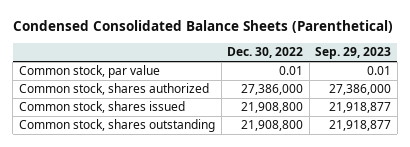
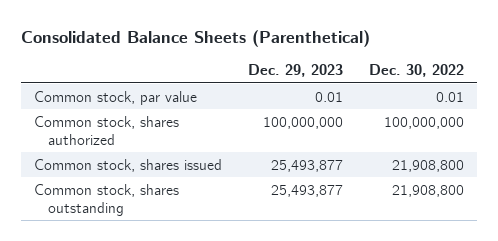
[12,20,393,34] Condensed Consolidated Balance Sheets (Parenthetical) -> [20,29,370,47] Consolidated Balance Sheets (Parenthetical)
[315,47,392,60] Sep. 29, 2023 -> none
none -> [247,63,343,77] Dec. 29, 2023
[241,84,304,96] 27,386,000 -> [384,116,465,129] 100,000,000

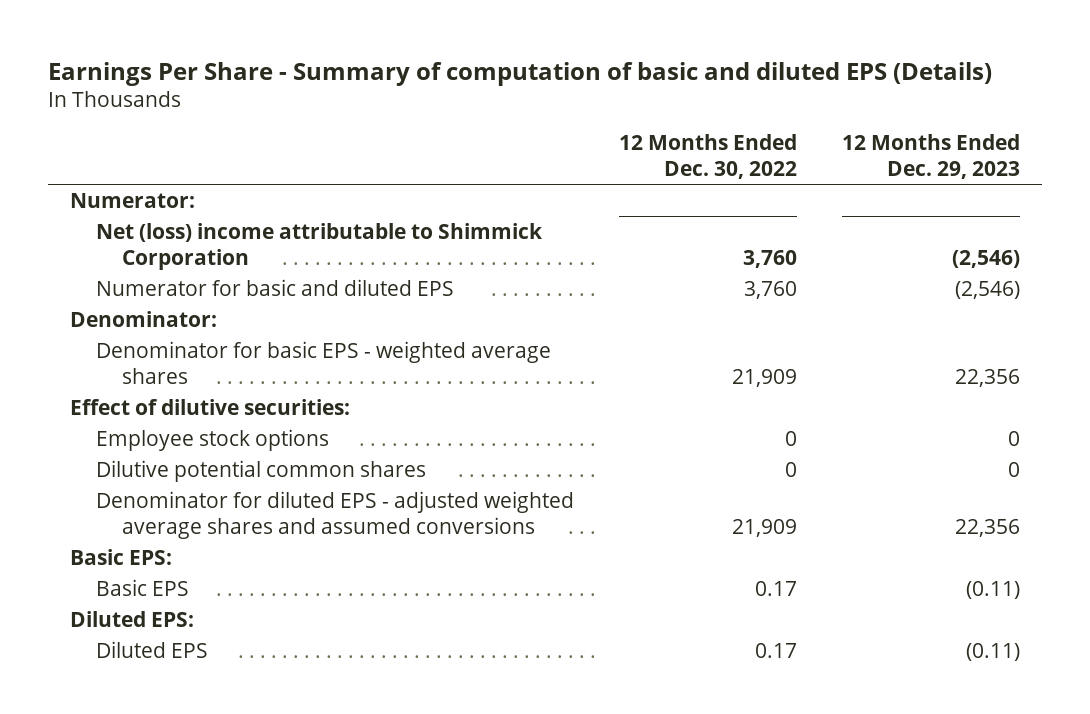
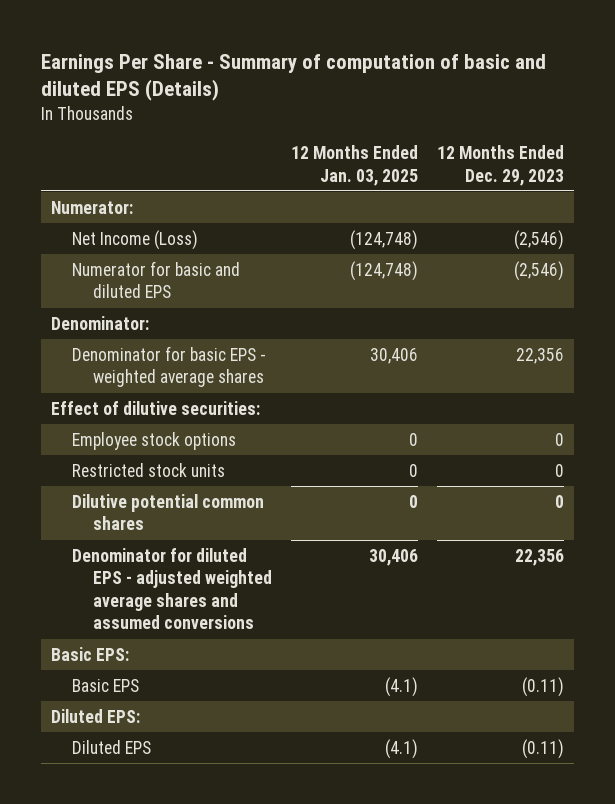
[618,134,797,180] 12 Months Ended Dec. 30, 2022 -> none
none -> [291,145,419,186] 12 Months Ended Jan. 03, 2025
[95,222,543,270] Net (loss) income attributable to Shimmick Corporation -> [71,229,198,250] Net Income (Loss)
none -> [71,462,225,477] Restricted stock units

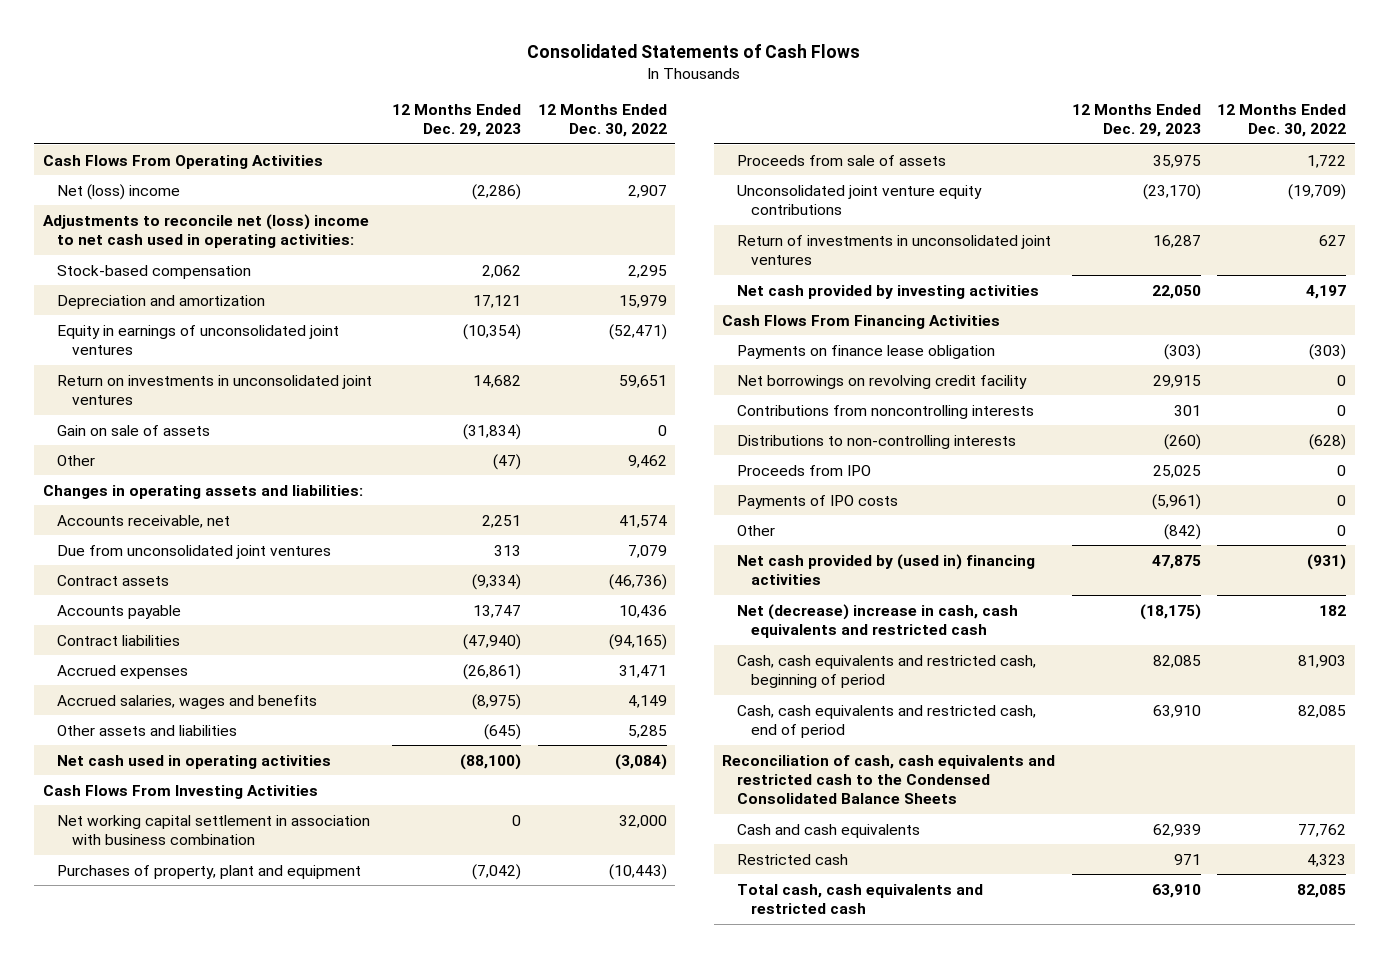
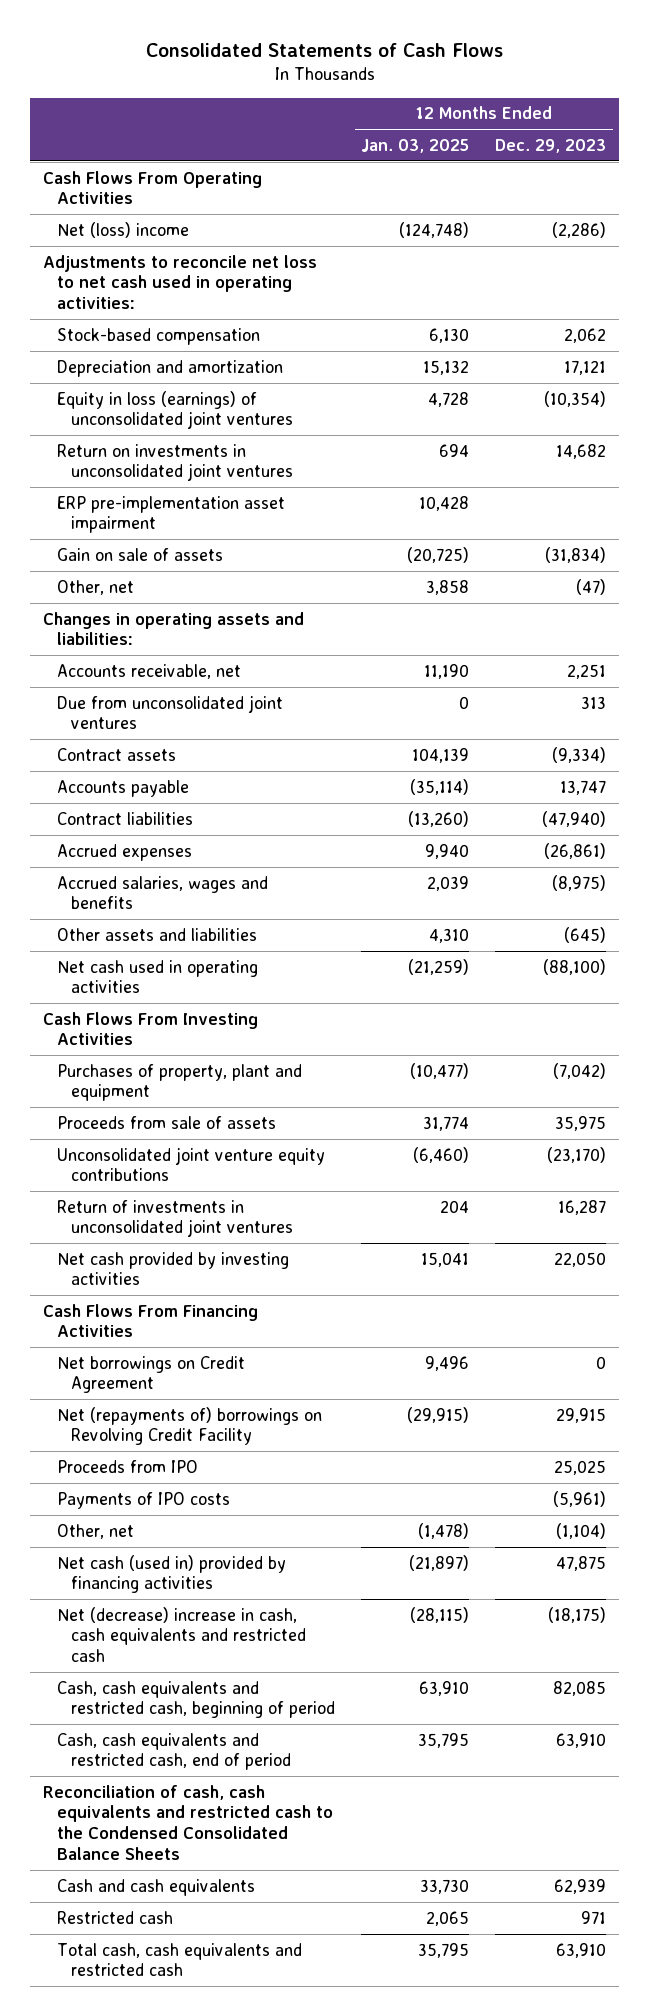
[537,103,667,138] 12 Months Ended Dec. 30, 2022 -> none
none -> [361,138,470,153] Jan. 03, 2025
[42,213,369,248] Adjustments to reconcile net (loss) income to net cash used in operating activities: -> [43,254,318,310] Adjustments to reconcile net loss to net cash used in operating activities:
[57,324,340,355] Equity in earnings of unconsolidated joint ventures -> [57,390,293,430] Equity in loss (earnings) of unconsolidated joint ventures
none -> [57,495,286,534] ERP pre-implementation asset impairment
[57,454,96,466] Other -> [57,579,135,595] Other, net
[57,814,371,845] Net working capital settlement in association with business combination -> none
[736,344,995,359] Payments on finance lease obligation -> none
[736,404,1034,419] Contributions from noncontrolling interests -> none
[736,434,1016,449] Distributions to non-controlling interests -> none
[736,374,1027,389] Net borrowings on revolving credit facility -> [57,1355,246,1394] Net borrowings on Credit Agreement
[1152,374,1201,388] 29,915 -> [596,1355,607,1369] 0
none -> [57,1406,323,1446] Net (repayments of) borrowings on Revolving Credit Facility
[736,524,775,536] Other -> [57,1523,135,1539] Other, net
[1163,523,1201,540] (842) -> [556,1522,607,1539] (1,104)
[736,553,1035,585] Net cash provided by (used in) financing activities -> [57,1554,287,1594] Net cash (used in) provided by financing activities

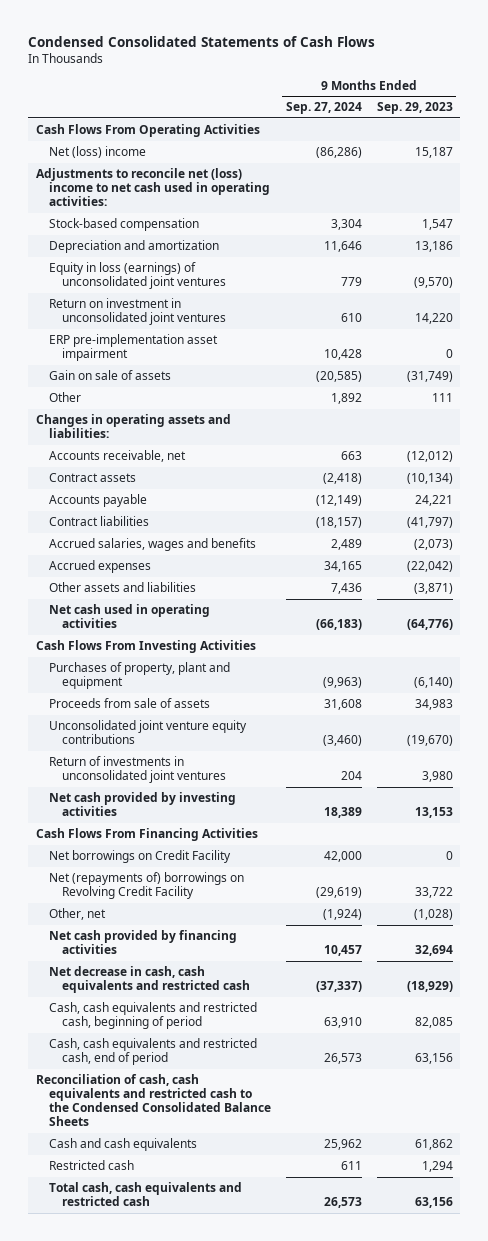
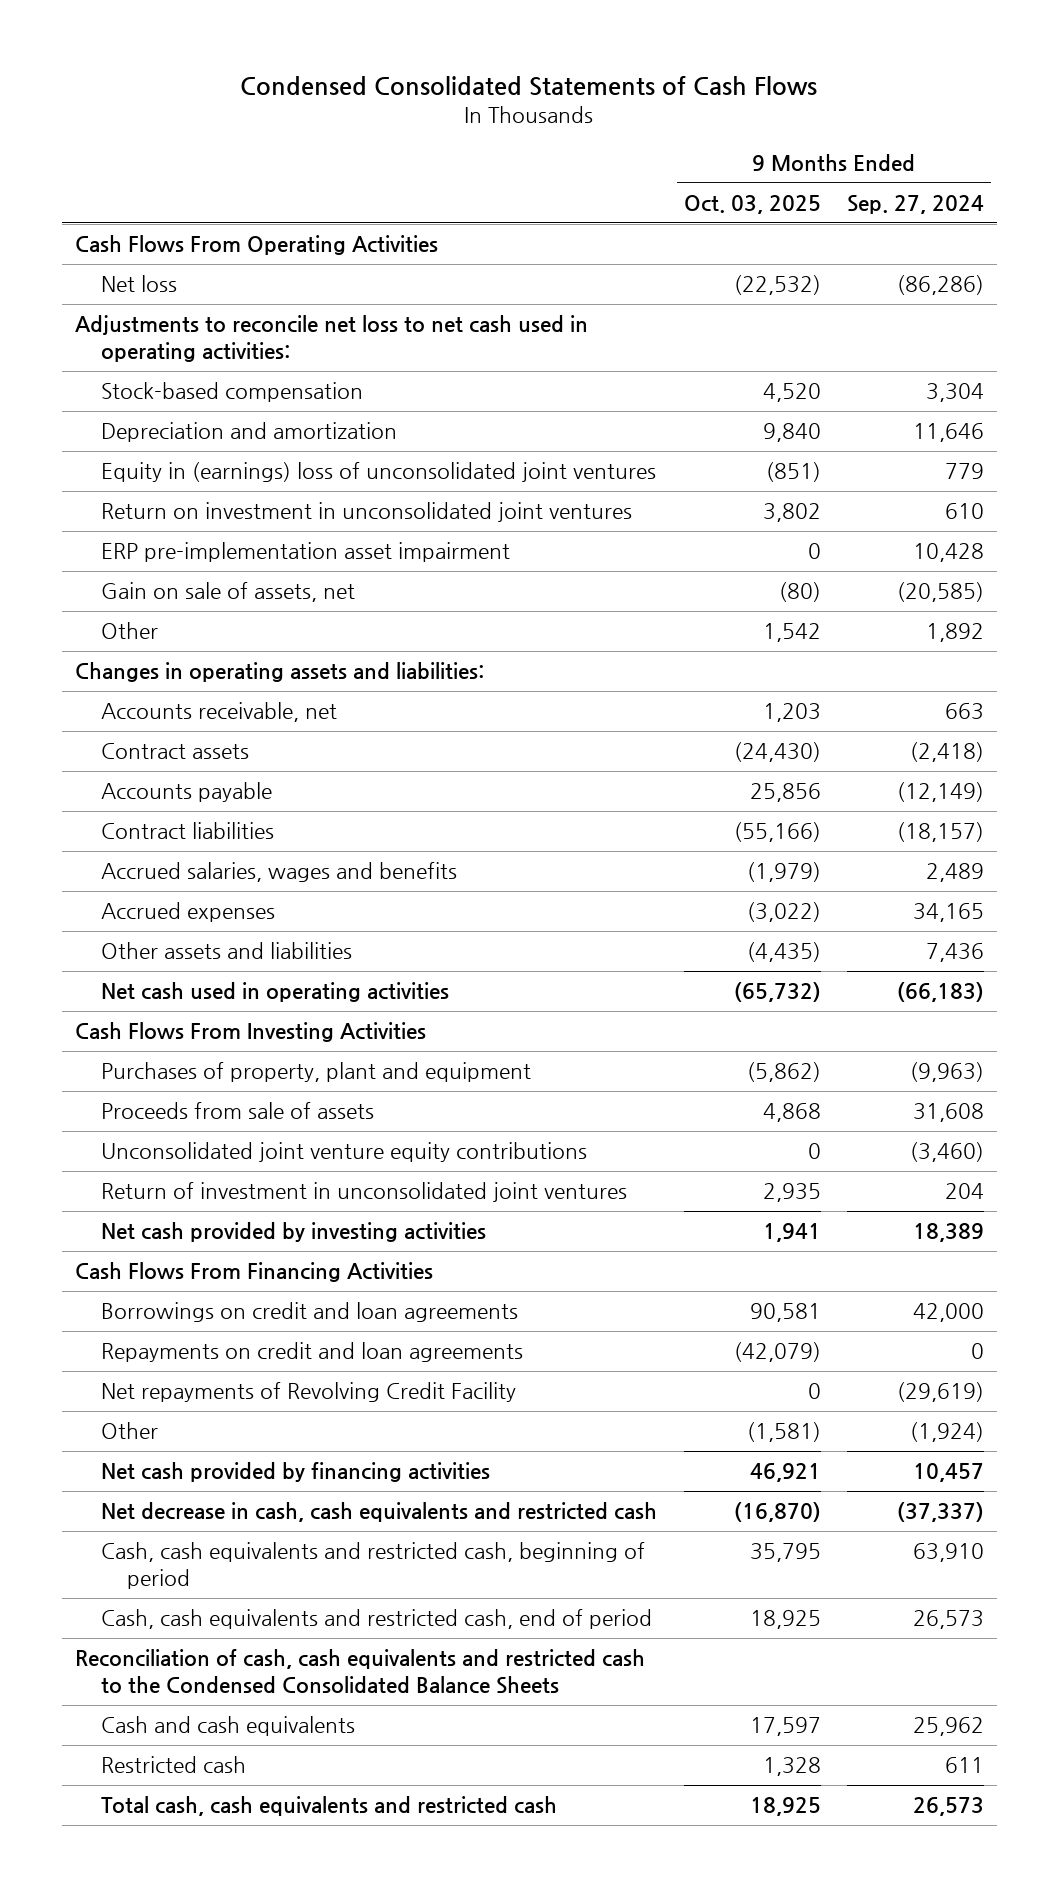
[376,102,453,115] Sep. 29, 2023 -> none
none -> [683,195,821,215] Oct. 03, 2025
[48,146,146,159] Net (loss) income -> [101,275,178,293] Net loss
[35,168,270,207] Adjustments to reconcile net (loss) income to net cash used in operating activities: -> [74,315,588,362] Adjustments to reconcile net loss to net cash used in operating activities:
[48,262,226,290] Equity in loss (earnings) of unconsolidated joint ventures -> [101,462,657,483] Equity in (earnings) loss of unconsolidated joint ventures
[48,370,171,381] Gain on sale of assets -> [101,582,356,603] Gain on sale of assets, net
[48,756,226,784] Return of investments in unconsolidated joint ventures -> [101,1182,628,1203] Return of investment in unconsolidated joint ventures
[48,850,231,864] Net borrowings on Credit Facility -> none
none -> [101,1302,519,1323] Borrowings on credit and loan agreements
none -> [101,1342,524,1363] Repayments on credit and loan agreements
[48,872,244,900] Net (repayments of) borrowings on Revolving Credit Facility -> [101,1382,517,1403] Net repayments of Revolving Credit Facility
[48,908,106,921] Other, net -> [101,1422,159,1440] Other

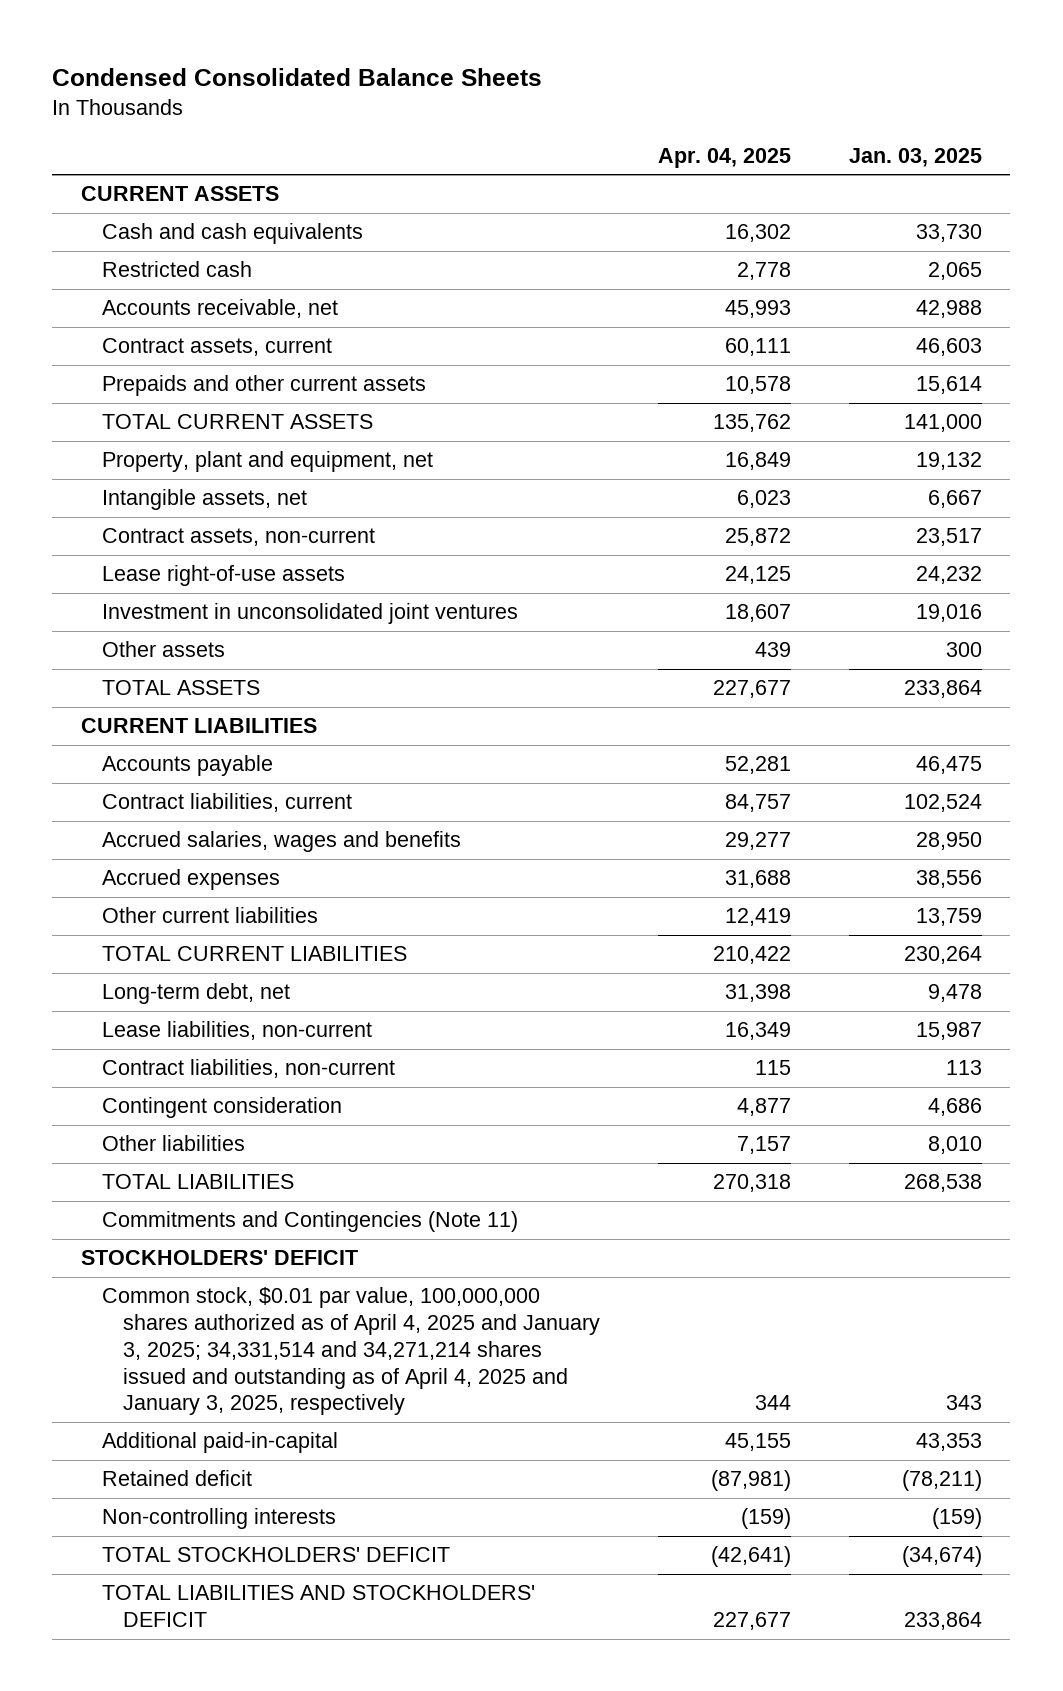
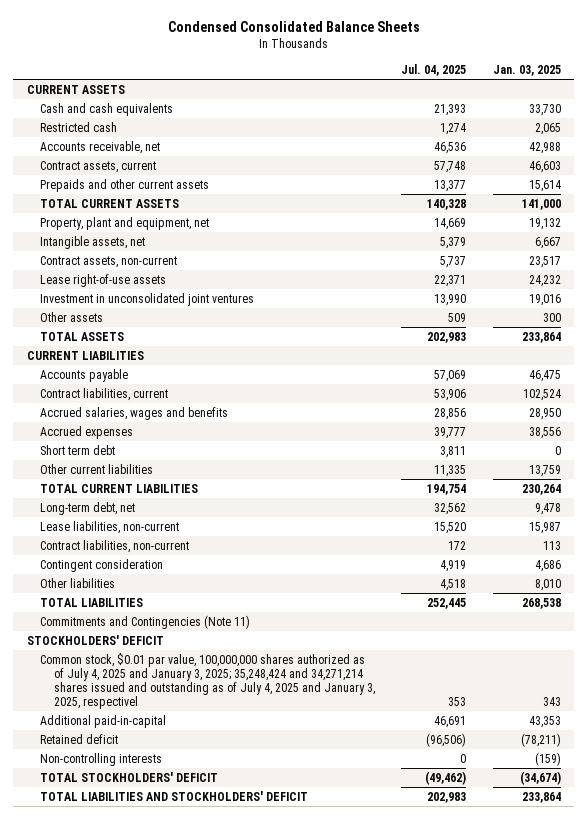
[657,147,791,168] Apr. 04, 2025 -> none
none -> [401,64,467,77] Jul. 04, 2025
none -> [40,444,116,455] Short term debt
[102,1287,601,1416] Common stock, $0.01 par value, 100,000,000 shares authorized as of April 4, 2025 and January 3, 2025; 34,331,514 and 34,271,214 shares issued and outstanding as of April 4, 2025 and January 3, 2025, respectively -> [40,652,375,709] Common stock, $0.01 par value, 100,000,000 shares authorized as of July 4, 2025 and January 3, 2025; 35,248,424 and 34,271,214 shares issued and outstanding as of July 4, 2025 and January 3, 2025, respectivel

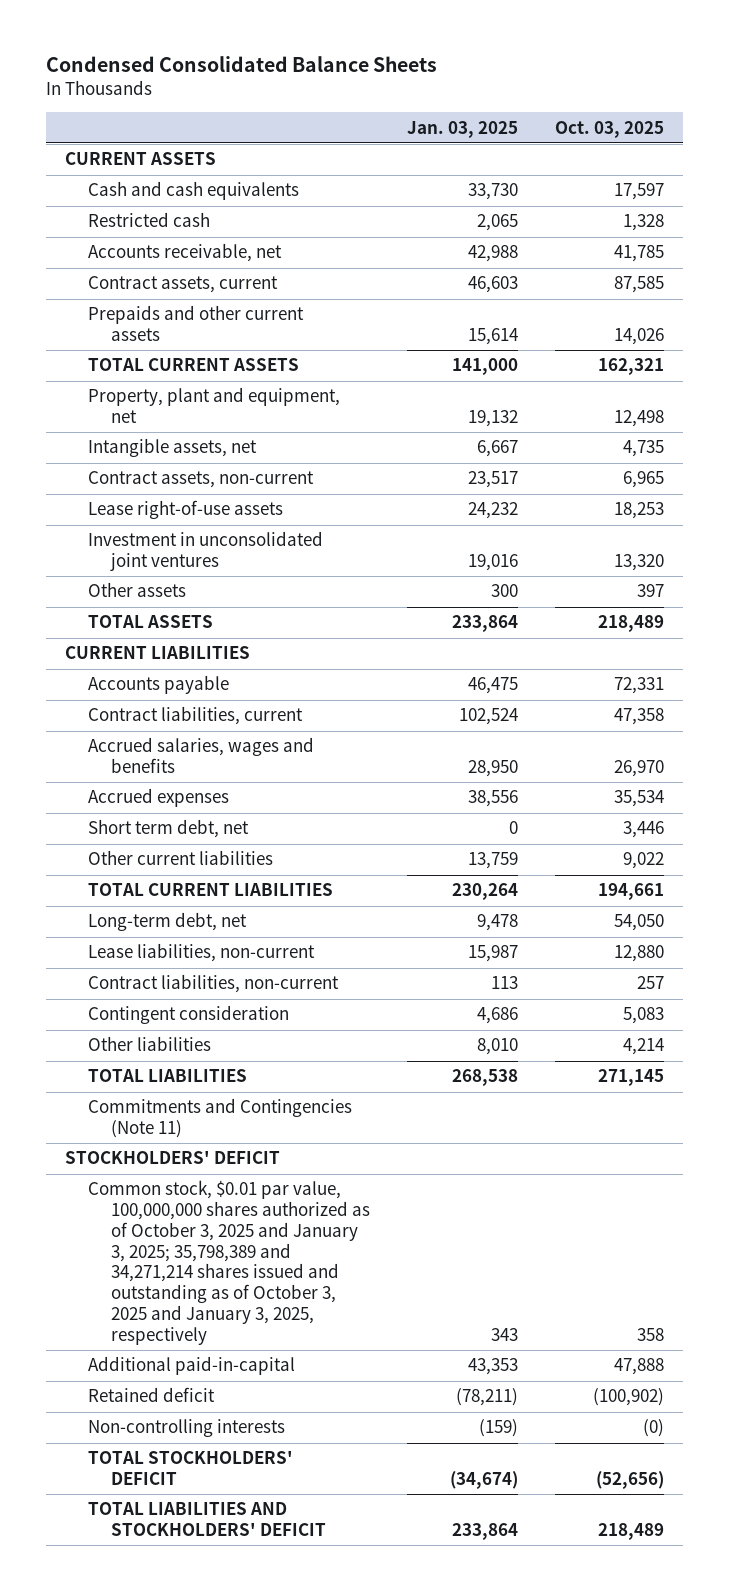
[401,64,467,77] Jul. 04, 2025 -> none
none -> [555,120,665,138] Oct. 03, 2025
[40,444,116,455] Short term debt -> [87,819,249,839] Short term debt, net
[40,652,375,709] Common stock, $0.01 par value, 100,000,000 shares authorized as of July 4, 2025 and January 3, 2025; 35,248,424 and 34,271,214 shares issued and outstanding as of July 4, 2025 and January 3, 2025, respectivel -> [87,1180,370,1345] Common stock, $0.01 par value, 100,000,000 shares authorized as of October 3, 2025 and January 3, 2025; 35,798,389 and 34,271,214 shares issued and outstanding as of October 3, 2025 and January 3, 2025, respectively

